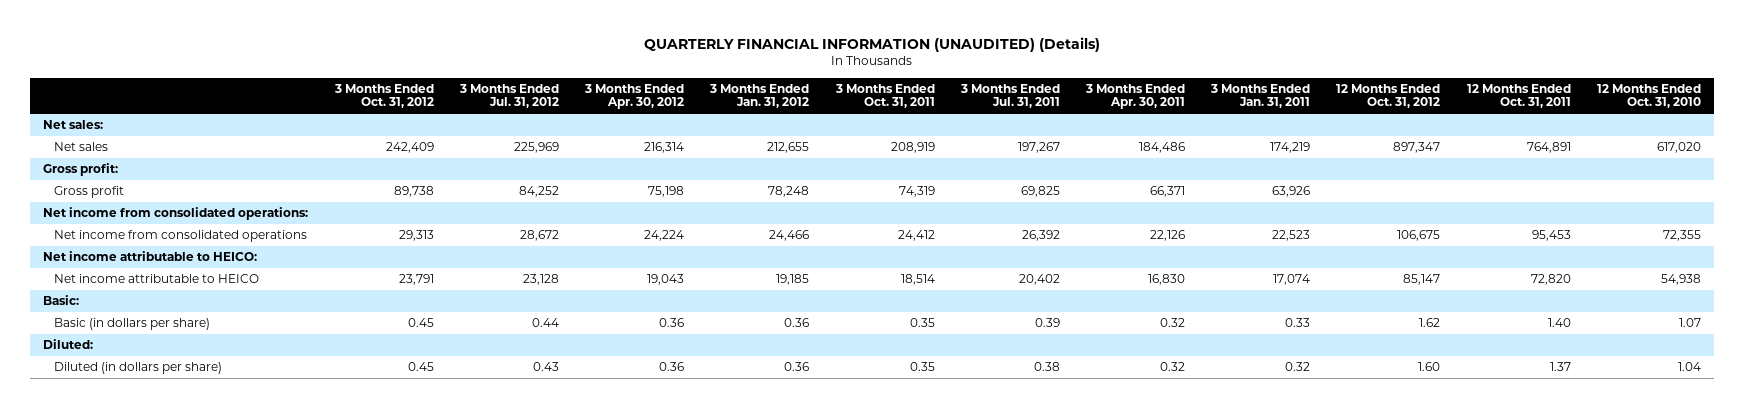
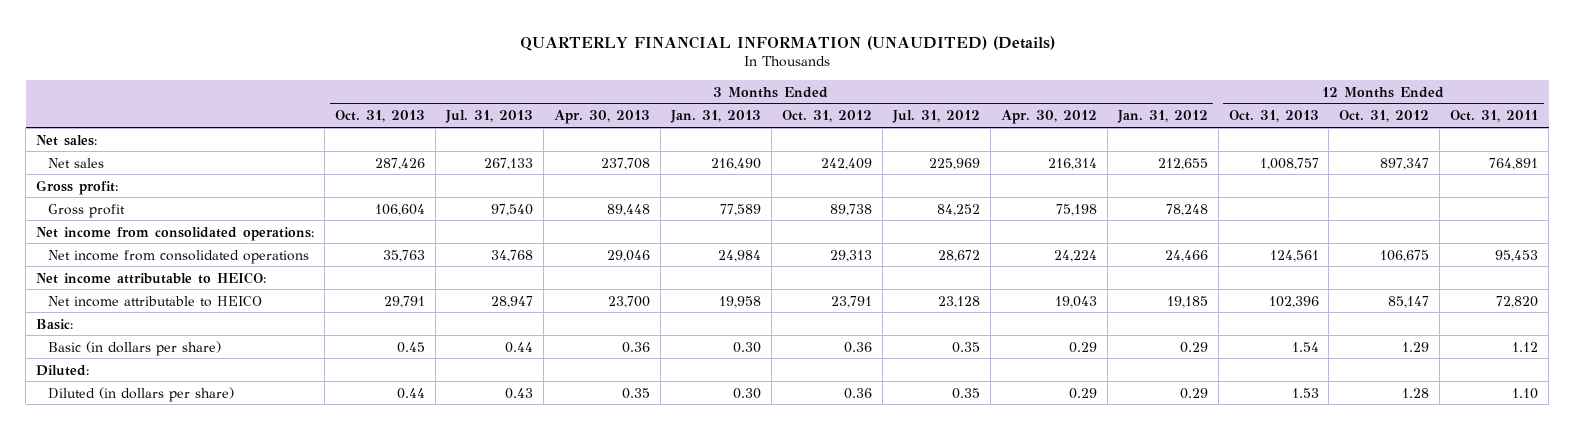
[834,83,935,109] 3 Months Ended Oct. 31, 2011 -> none
[959,83,1060,109] 3 Months Ended Jul. 31, 2011 -> none
[1085,83,1186,110] 3 Months Ended Apr. 30, 2011 -> none
[1210,83,1311,109] 3 Months Ended Jan. 31, 2011 -> none
[1596,83,1701,109] 12 Months Ended Oct. 31, 2010 -> none
none -> [335,110,426,123] Oct. 31, 2013
none -> [445,110,534,124] Jul. 31, 2013
none -> [554,110,651,125] Apr. 30, 2013
none -> [670,110,762,124] Jan. 31, 2013
none -> [1228,110,1319,123] Oct. 31, 2013
[407,318,434,328] 0.45 -> [843,341,872,353] 0.36
[531,318,559,328] 0.44 -> [951,341,980,353] 0.35
[659,318,685,328] 0.36 -> [1068,341,1097,353] 0.29
[784,318,810,328] 0.36 -> [1179,341,1208,353] 0.29
[1419,318,1441,328] 1.62 -> [1402,341,1430,352] 1.29
[1547,318,1571,328] 1.40 -> [1512,341,1539,352] 1.12
[407,362,434,372] 0.45 -> [843,387,872,399] 0.36
[532,362,559,372] 0.43 -> [951,387,980,399] 0.35
[659,362,685,372] 0.36 -> [1068,387,1097,399] 0.29
[784,362,810,372] 0.36 -> [1179,387,1208,399] 0.29
[1418,362,1441,372] 1.60 -> [1402,387,1430,398] 1.28
[1549,362,1571,372] 1.37 -> [1512,387,1539,399] 1.10

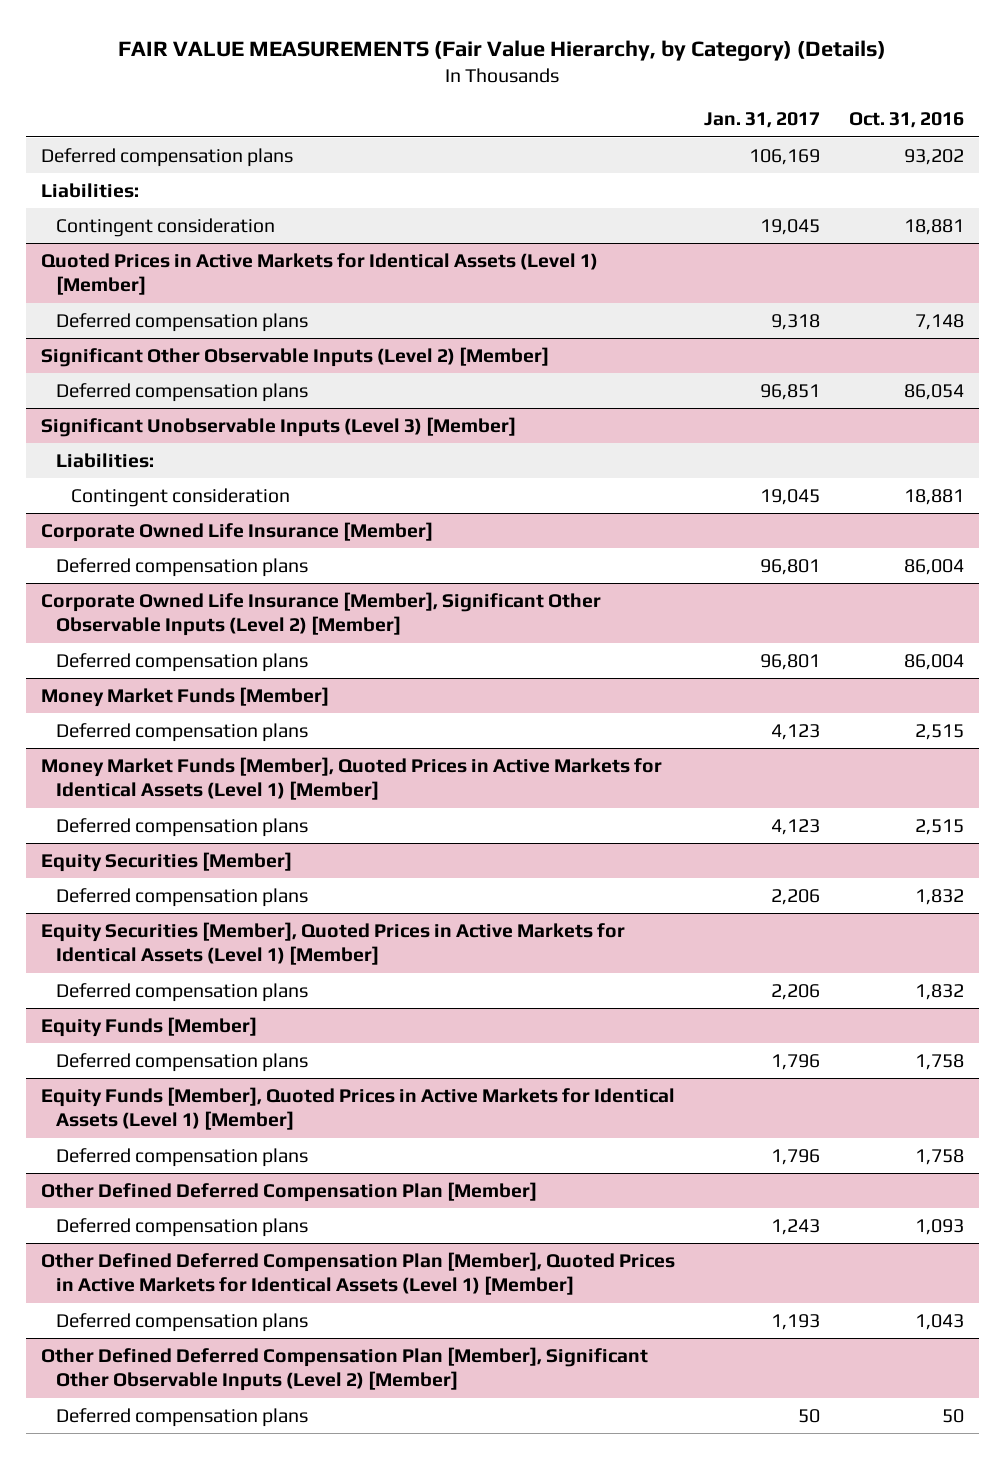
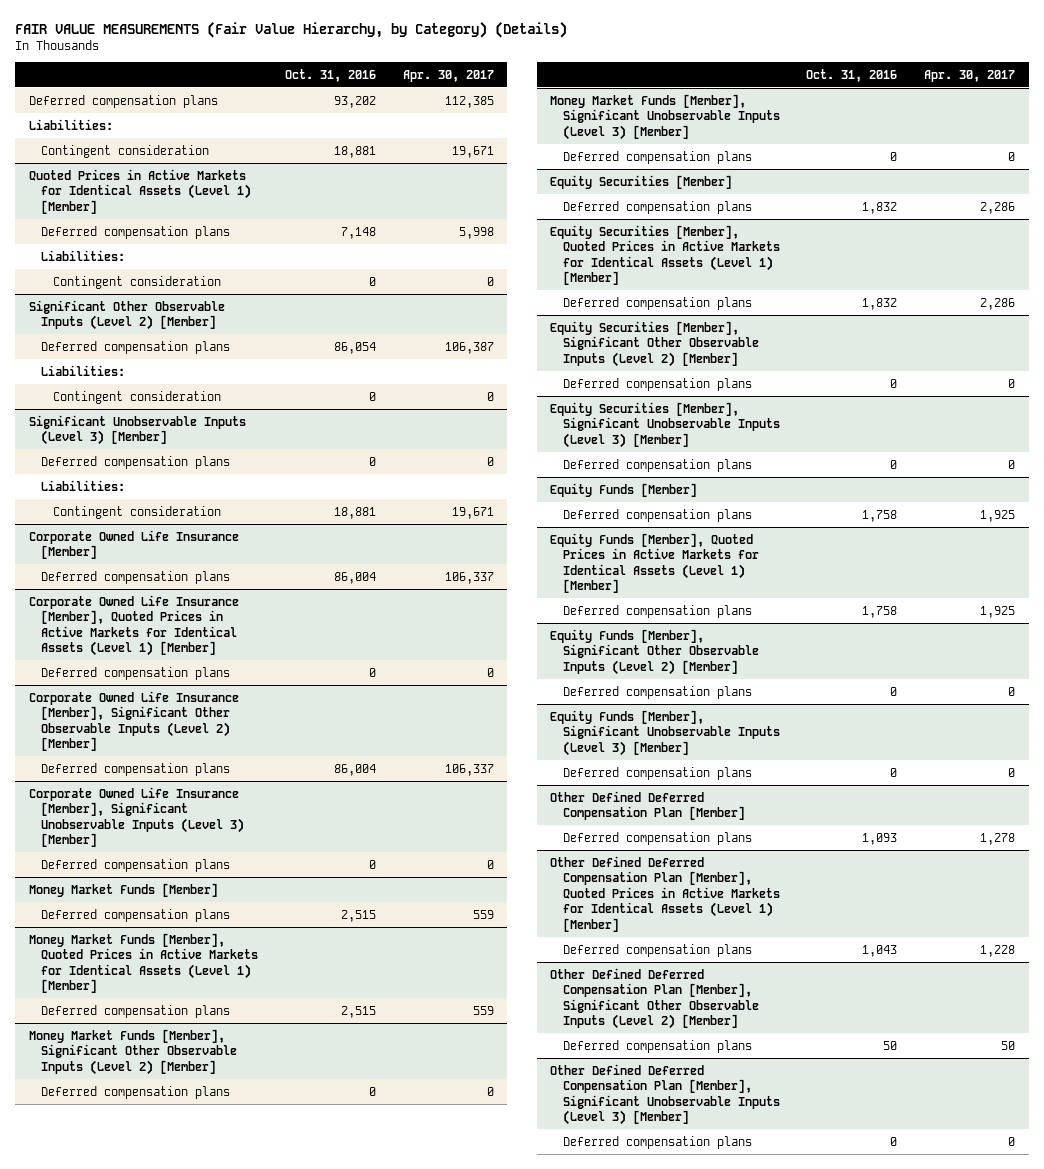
[703,112,820,129] Jan. 31, 2017 -> none
none -> [402,69,494,82] Apr. 30, 2017
none -> [41,249,126,261] Liabilities:
none -> [53,275,222,289] Contingent consideration
none -> [41,364,126,376] Liabilities:
none -> [53,390,222,404] Contingent consideration
none -> [41,455,231,469] Deferred compensation plans
none -> [28,594,239,657] Corporate Owned Life Insurance [Member], Quoted Prices in Active Markets for Identical Assets (Level 1) [Member]
none -> [41,666,231,680] Deferred compensation plans
none -> [28,786,245,848] Corporate Owned Life Insurance [Member], Significant Unobservable Inputs (Level 3) [Member]
none -> [41,858,231,872] Deferred compensation plans
none -> [28,1028,238,1075] Money Market Funds [Member], Significant Other Observable Inputs (Level 2) [Member]
none -> [41,1085,231,1099] Deferred compensation plans
none -> [550,93,780,140] Money Market Funds [Member], Significant Unobservable Inputs (Level 3) [Member]
none -> [562,150,752,164] Deferred compensation plans
none -> [550,320,759,367] Equity Securities [Member], Significant Other Observable Inputs (Level 2) [Member]
none -> [562,377,752,391] Deferred compensation plans
none -> [550,401,780,448] Equity Securities [Member], Significant Unobservable Inputs (Level 3) [Member]
none -> [562,458,752,472] Deferred compensation plans
none -> [550,628,759,675] Equity Funds [Member], Significant Other Observable Inputs (Level 2) [Member]
none -> [562,685,752,699] Deferred compensation plans
none -> [550,709,780,756] Equity Funds [Member], Significant Unobservable Inputs (Level 3) [Member]
none -> [562,766,752,780] Deferred compensation plans
none -> [550,1063,780,1126] Other Defined Deferred Compensation Plan [Member], Significant Unobservable Inputs (Level 3) [Member]
none -> [562,1135,752,1149] Deferred compensation plans

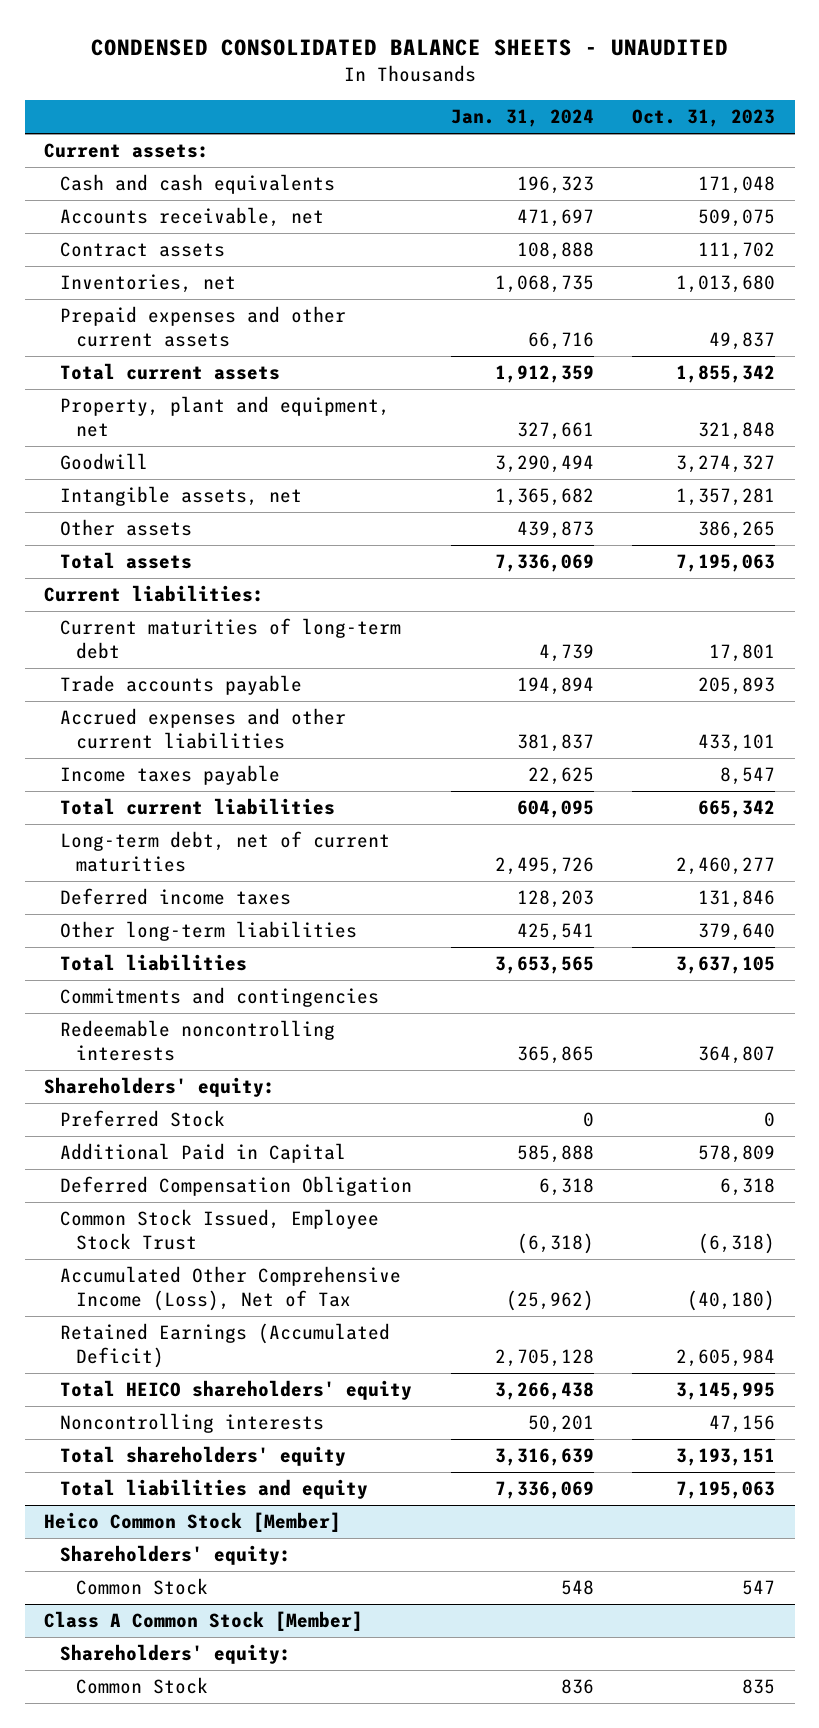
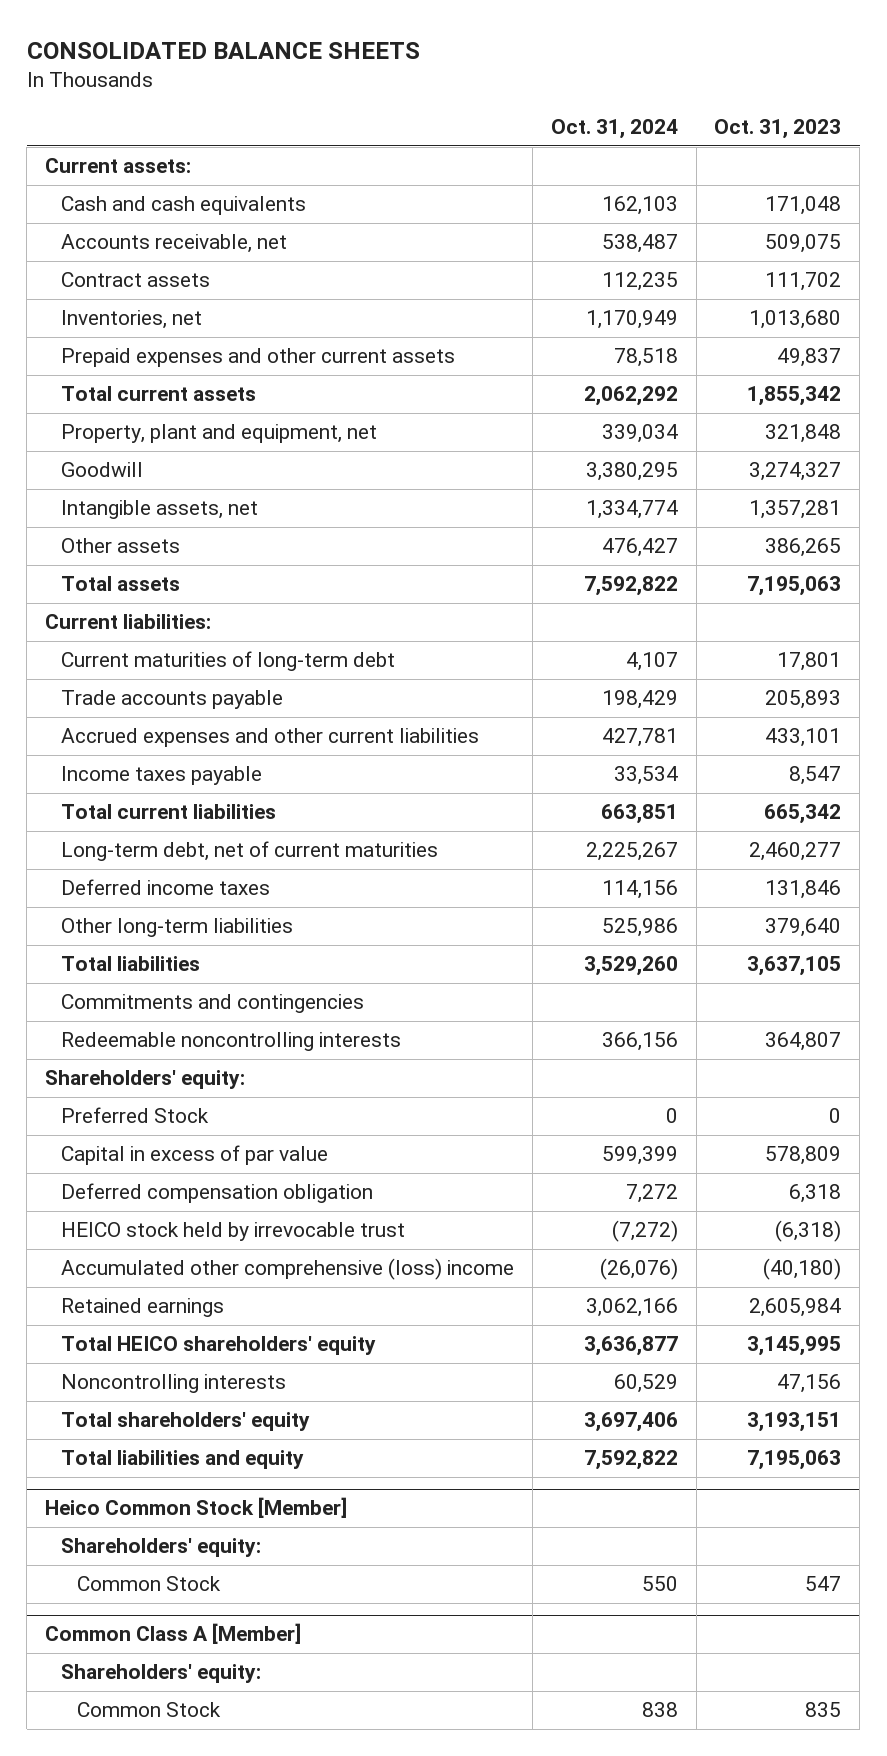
[90,38,728,56] CONDENSED CONSOLIDATED BALANCE SHEETS - UNAUDITED -> [26,42,420,60] CONSOLIDATED BALANCE SHEETS
[450,109,594,128] Jan. 31, 2024 -> none
none -> [550,119,678,140] Oct. 31, 2024
[59,1143,346,1164] Additional Paid in Capital -> [61,1145,329,1166] Capital in excess of par value
[59,1176,412,1197] Deferred Compensation Obligation -> [61,1183,374,1204] Deferred compensation obligation
[59,1209,379,1251] Common Stock Issued, Employee Stock Trust -> [61,1222,406,1242] HEICO stock held by irrevocable trust
[59,1266,401,1312] Accumulated Other Comprehensive Income (Loss), Net of Tax -> [61,1258,515,1281] Accumulated other comprehensive (loss) income
[59,1323,390,1369] Retained Earnings (Accumulated Deficit) -> [61,1298,225,1318] Retained earnings
[44,1611,364,1632] Class A Common Stock [Member] -> [45,1623,302,1645] Common Class A [Member]

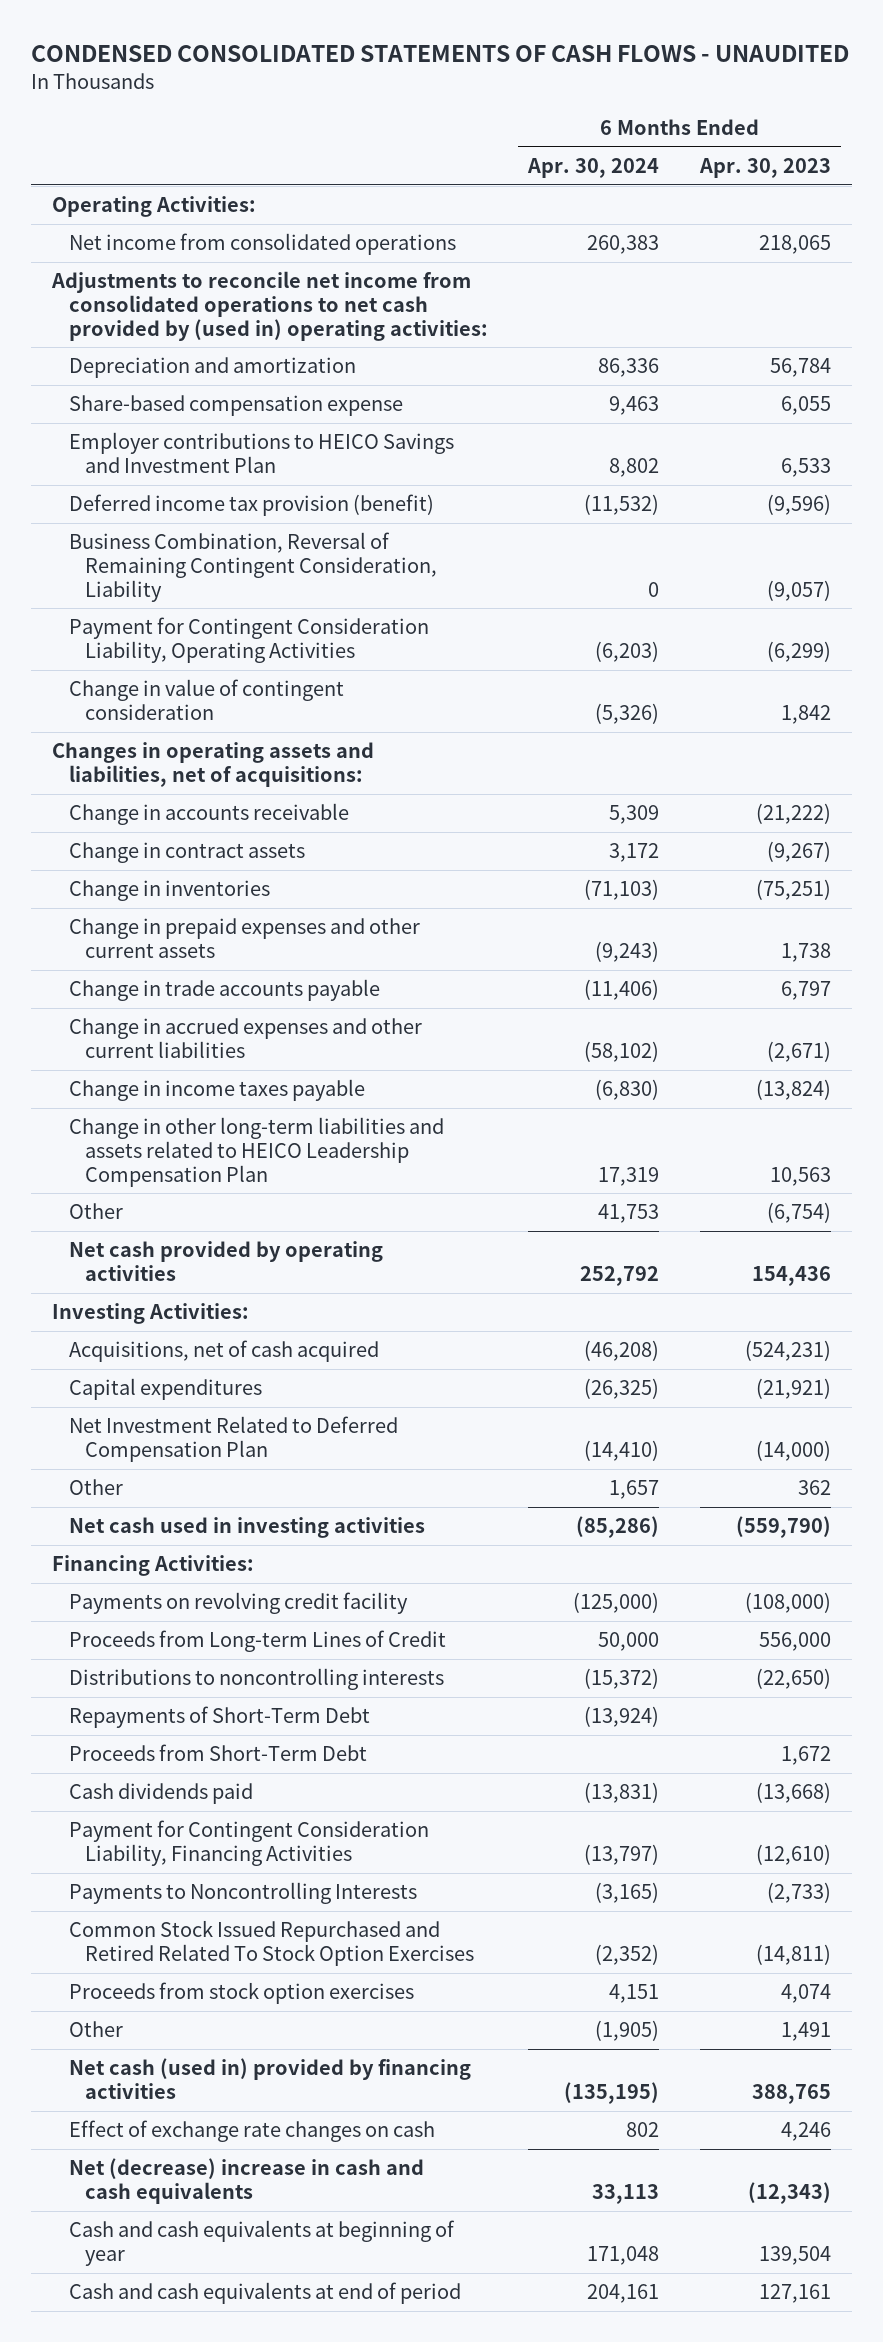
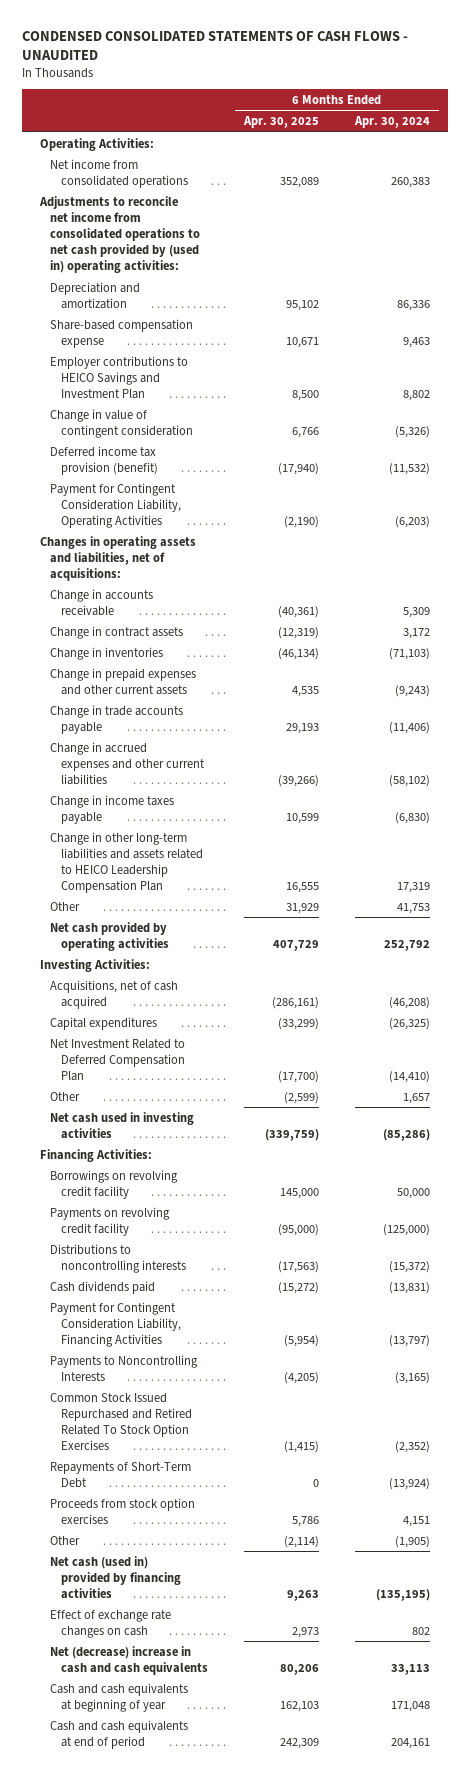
[699,158,832,179] Apr. 30, 2023 -> none
none -> [243,116,320,129] Apr. 30, 2025
[68,679,344,720] Change in value of contingent consideration -> [50,408,194,438] Change in value of contingent consideration
[68,532,438,602] Business Combination, Reversal of Remaining Contingent Consideration, Liability -> none
none -> [50,1169,179,1199] Borrowings on revolving credit facility
[68,1630,446,1653] Proceeds from Long-term Lines of Credit -> none
[68,1744,367,1762] Proceeds from Short-Term Debt -> none
[68,1706,370,1729] Repayments of Short-Term Debt -> [50,1461,192,1488] Repayments of Short-Term Debt

